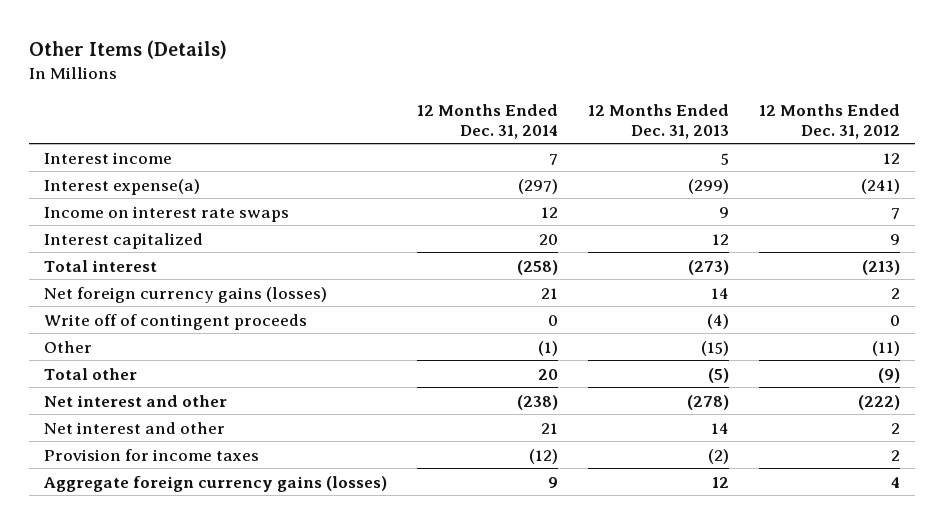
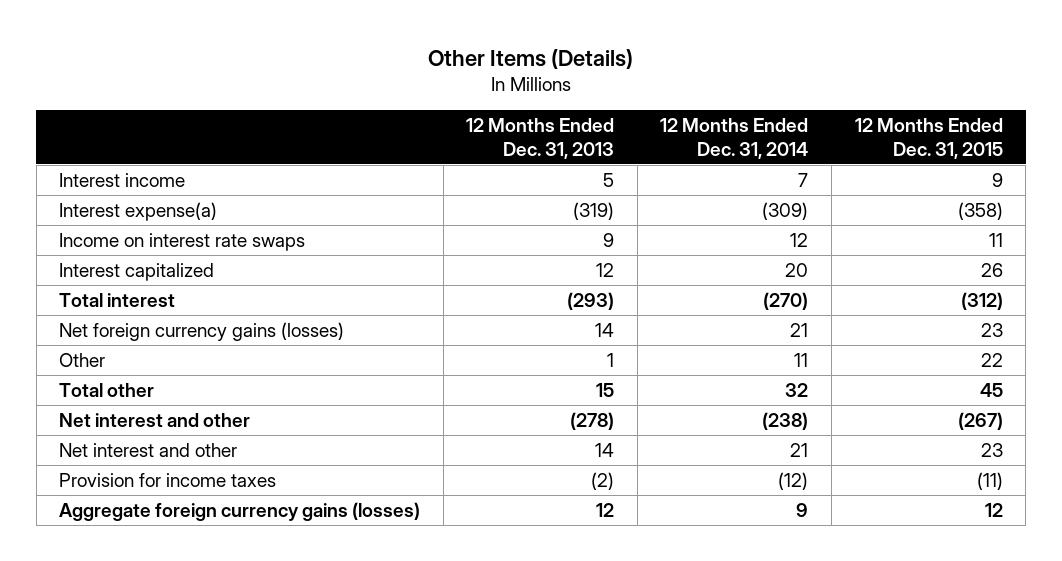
[759,103,901,139] 12 Months Ended Dec. 31, 2012 -> none
none -> [854,117,1003,159] 12 Months Ended Dec. 31, 2015
[518,178,559,194] (297) -> [762,201,809,220] (309)
[688,178,730,194] (299) -> [573,201,615,220] (319)
[517,259,559,275] (258) -> [763,291,809,310] (270)
[688,259,730,275] (273) -> [567,291,615,310] (293)
[44,313,308,330] Write off of contingent proceeds -> none
[538,340,559,356] (1) -> [794,352,809,367] 11
[701,340,730,356] (15) -> [607,352,615,367] 1
[538,368,559,380] 20 -> [785,382,809,397] 32
[708,367,730,383] (5) -> [596,382,615,397] 15

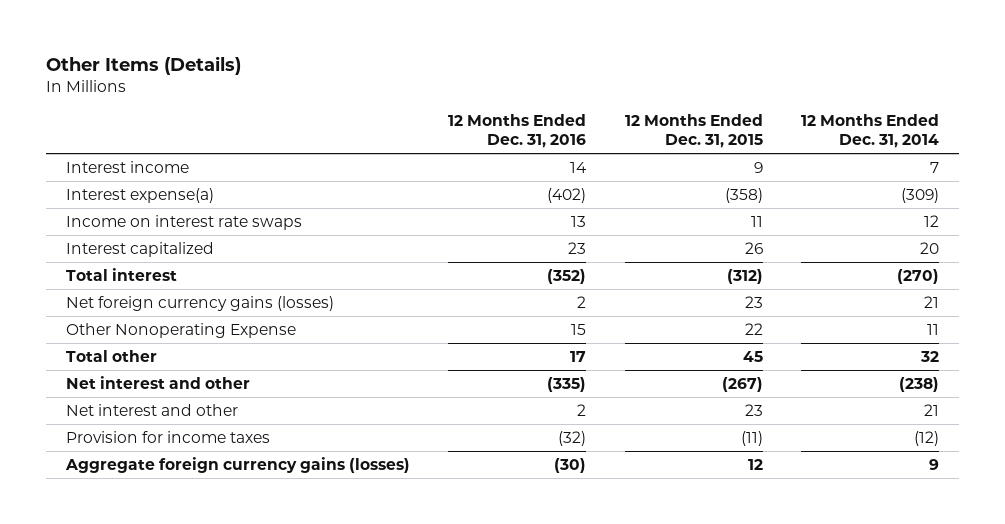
[466,117,615,159] 12 Months Ended Dec. 31, 2013 -> none
none -> [448,114,587,148] 12 Months Ended Dec. 31, 2016
[59,352,106,367] Other -> [65,323,296,339] Other Nonoperating Expense

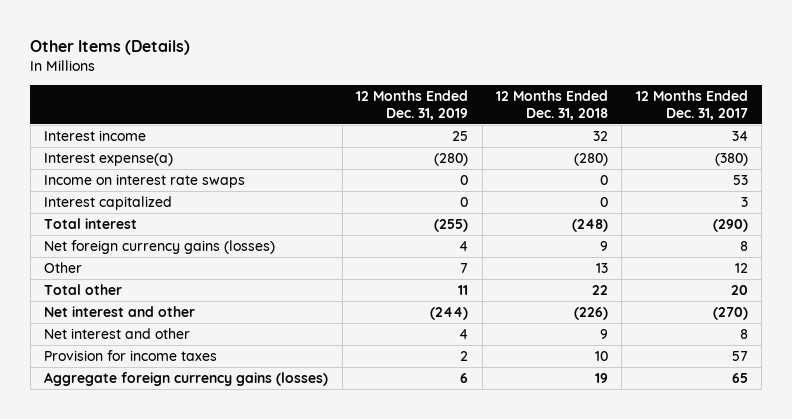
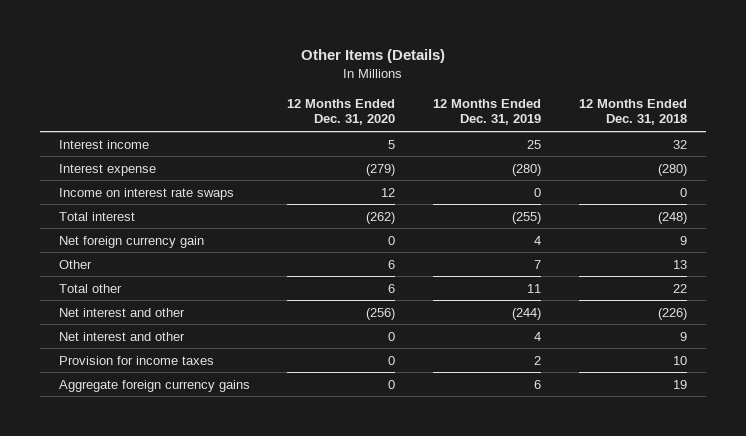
[635,89,748,120] 12 Months Ended Dec. 31, 2017 -> none
none -> [287,98,396,126] 12 Months Ended Dec. 31, 2020
[44,152,174,166] Interest expense(a) -> [58,163,156,176] Interest expense
[44,195,173,210] Interest capitalized -> none
[44,239,276,254] Net foreign currency gains (losses) -> [58,235,204,248] Net foreign currency gain
[44,371,329,386] Aggregate foreign currency gains (losses) -> [58,379,250,392] Aggregate foreign currency gains

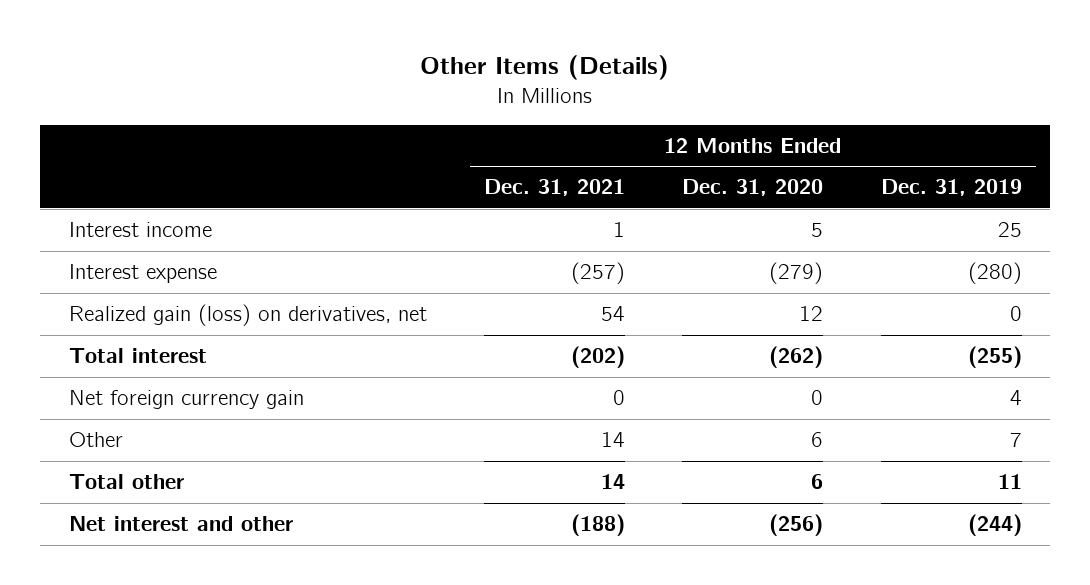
[579,98,688,126] 12 Months Ended Dec. 31, 2018 -> none
none -> [483,179,625,197] Dec. 31, 2021
[58,187,234,200] Income on interest rate swaps -> none
none -> [68,304,427,327] Realized gain (loss) on derivatives, net
[58,331,185,341] Net interest and other -> none
[58,355,214,365] Provision for income taxes -> none
[58,379,250,392] Aggregate foreign currency gains -> none

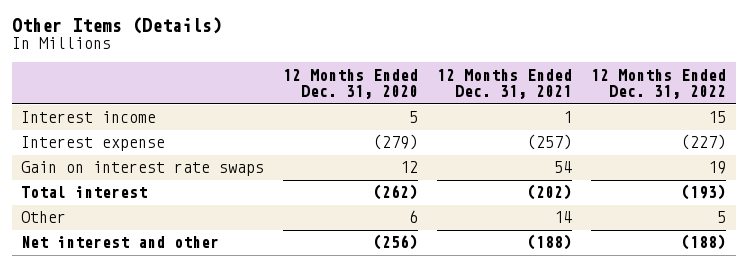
[880,179,1022,197] Dec. 31, 2019 -> none
none -> [591,68,727,100] 12 Months Ended Dec. 31, 2022
[68,304,427,327] Realized gain (loss) on derivatives, net -> [21,161,265,177] Gain on interest rate swaps
[68,390,304,410] Net foreign currency gain -> none
[68,474,184,490] Total other -> none

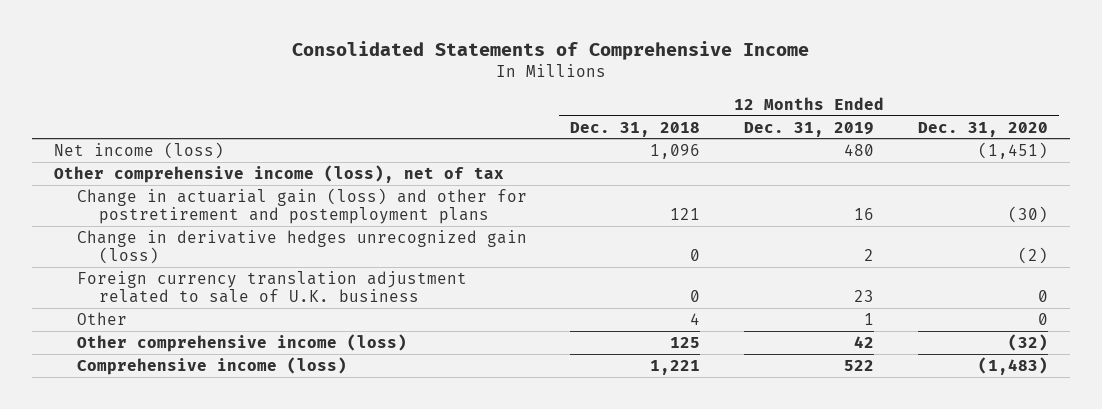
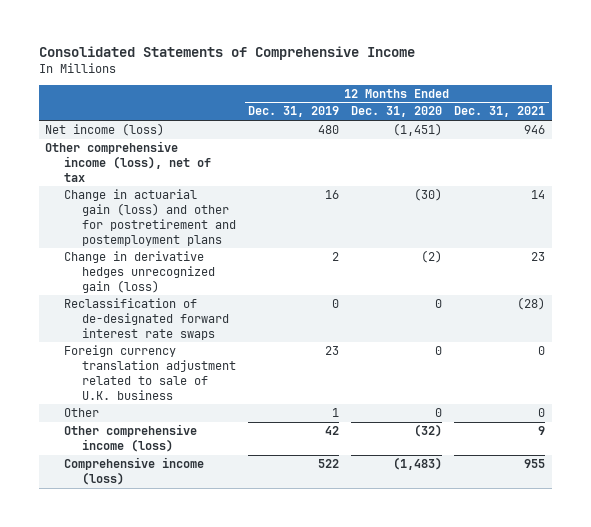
[570,121,701,137] Dec. 31, 2018 -> none
none -> [454,106,546,118] Dec. 31, 2021
none -> [63,298,229,340] Reclassification of de-designated forward interest rate swaps

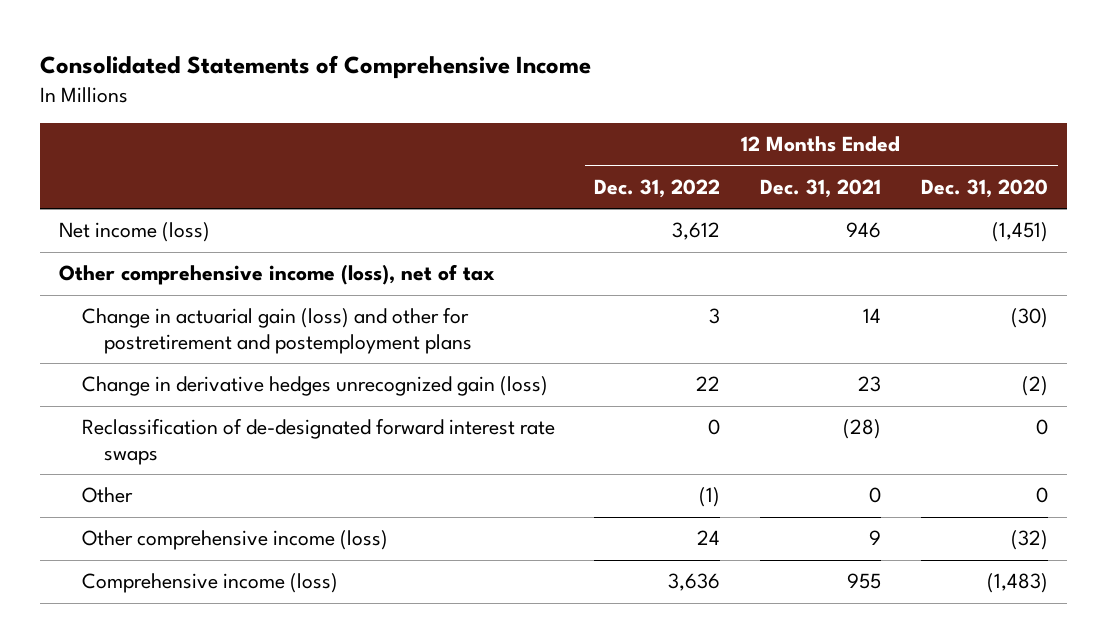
[248,106,340,118] Dec. 31, 2019 -> none
none -> [594,179,721,199] Dec. 31, 2022
[63,345,236,400] Foreign currency translation adjustment related to sale of U.K. business -> none

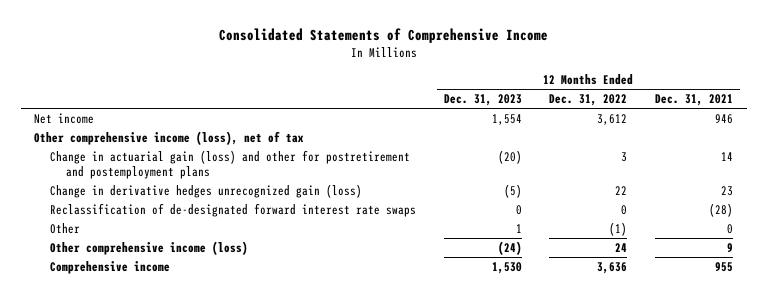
[920,179,1048,199] Dec. 31, 2020 -> none
none -> [443,93,522,106] Dec. 31, 2023
[59,222,211,243] Net income (loss) -> [34,112,95,124] Net income
[81,573,338,594] Comprehensive income (loss) -> [50,260,171,274] Comprehensive income

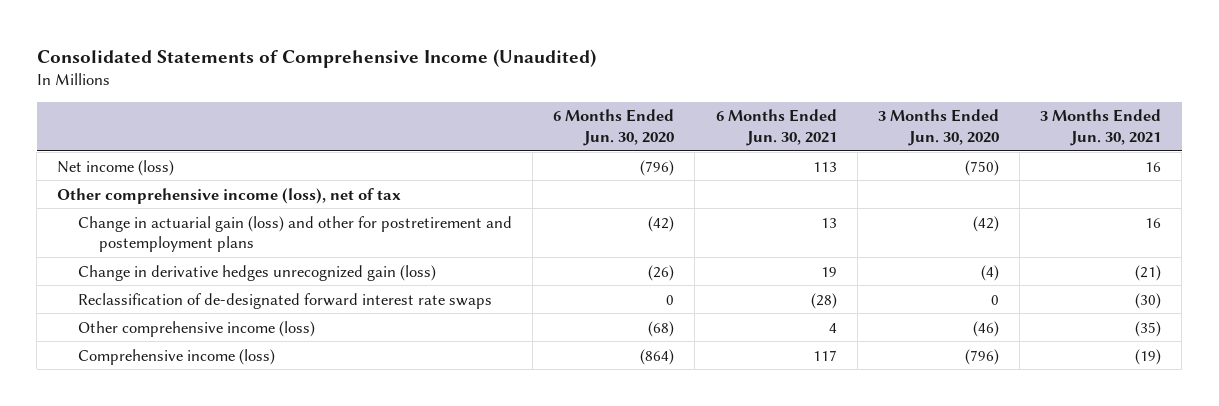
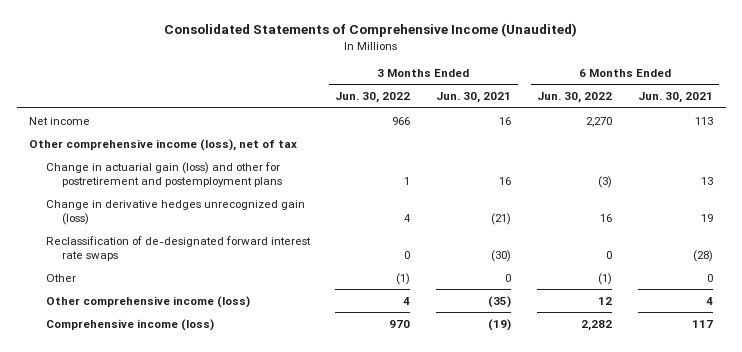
[553,109,675,147] 6 Months Ended Jun. 30, 2020 -> none
[877,109,999,147] 3 Months Ended Jun. 30, 2020 -> none
none -> [335,92,411,104] Jun. 30, 2022
none -> [536,92,612,104] Jun. 30, 2022
[57,159,175,176] Net income (loss) -> [29,116,91,125] Net income
none -> [45,273,76,282] Other

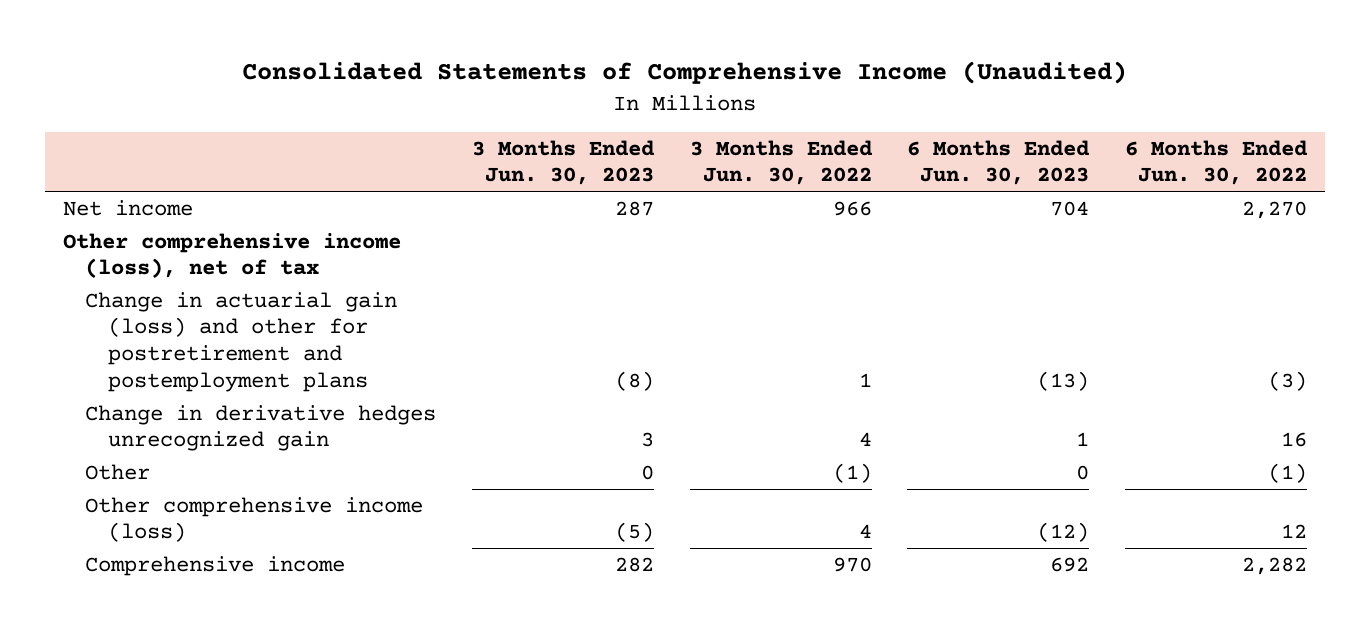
[436,92,512,104] Jun. 30, 2021 -> none
[637,92,713,104] Jun. 30, 2021 -> none
none -> [471,139,655,186] 3 Months Ended Jun. 30, 2023
none -> [907,139,1091,186] 6 Months Ended Jun. 30, 2023
[45,235,311,261] Reclassification of de-designated forward interest rate swaps -> none
[45,199,305,225] Change in derivative hedges unrecognized gain (loss) -> [85,404,437,452] Change in derivative hedges unrecognized gain
[45,318,214,331] Comprehensive income (loss) -> [85,555,346,576] Comprehensive income

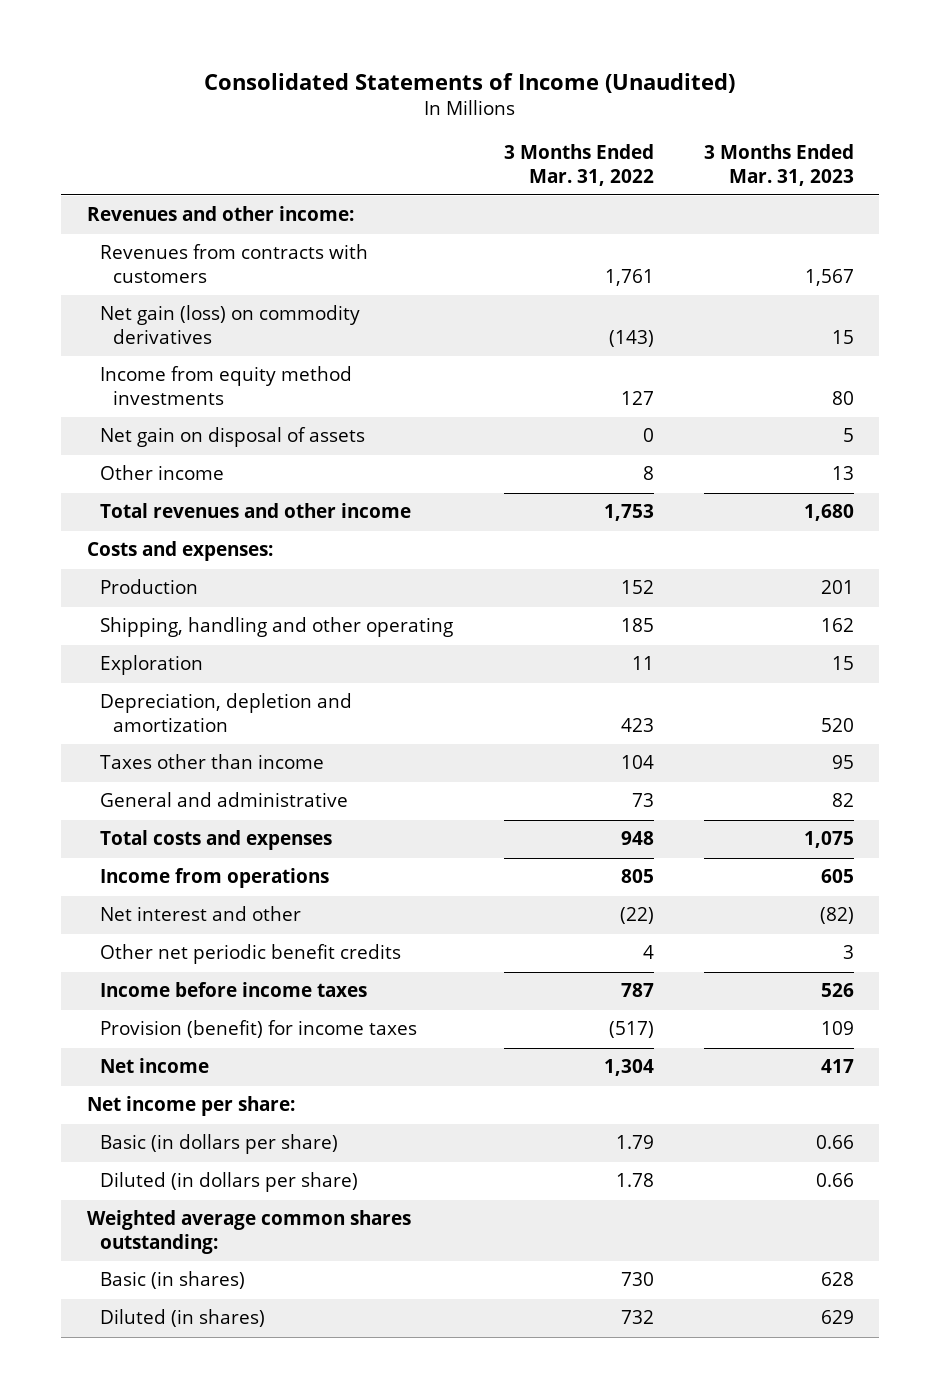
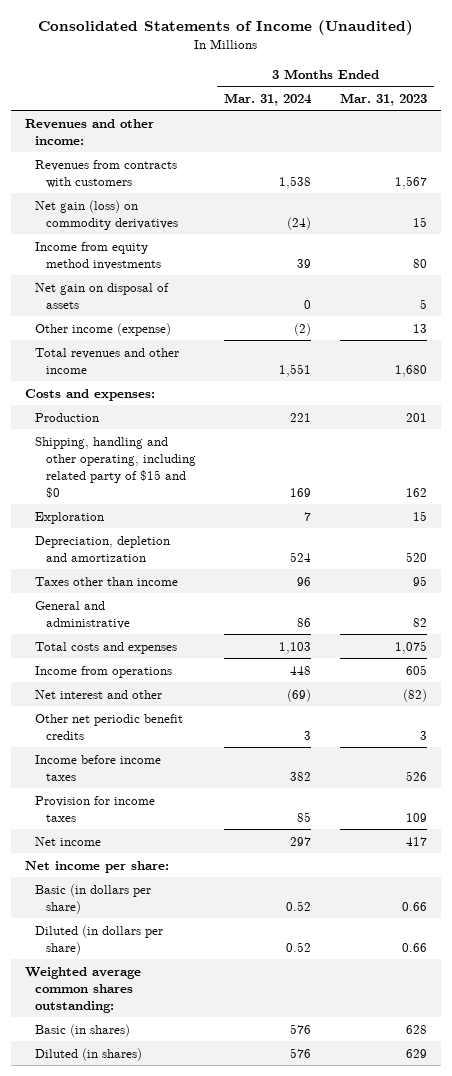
[503,144,654,186] 3 Months Ended Mar. 31, 2022 -> none
none -> [224,92,313,106] Mar. 31, 2024
[99,465,224,481] Other income -> [35,322,172,336] Other income (expense)
[99,617,453,638] Shipping, handling and other operating -> [35,436,196,498] Shipping, handling and other operating, including related party of $15 and $0
[99,1020,417,1039] Provision (benefit) for income taxes -> [35,795,156,822] Provision for income taxes

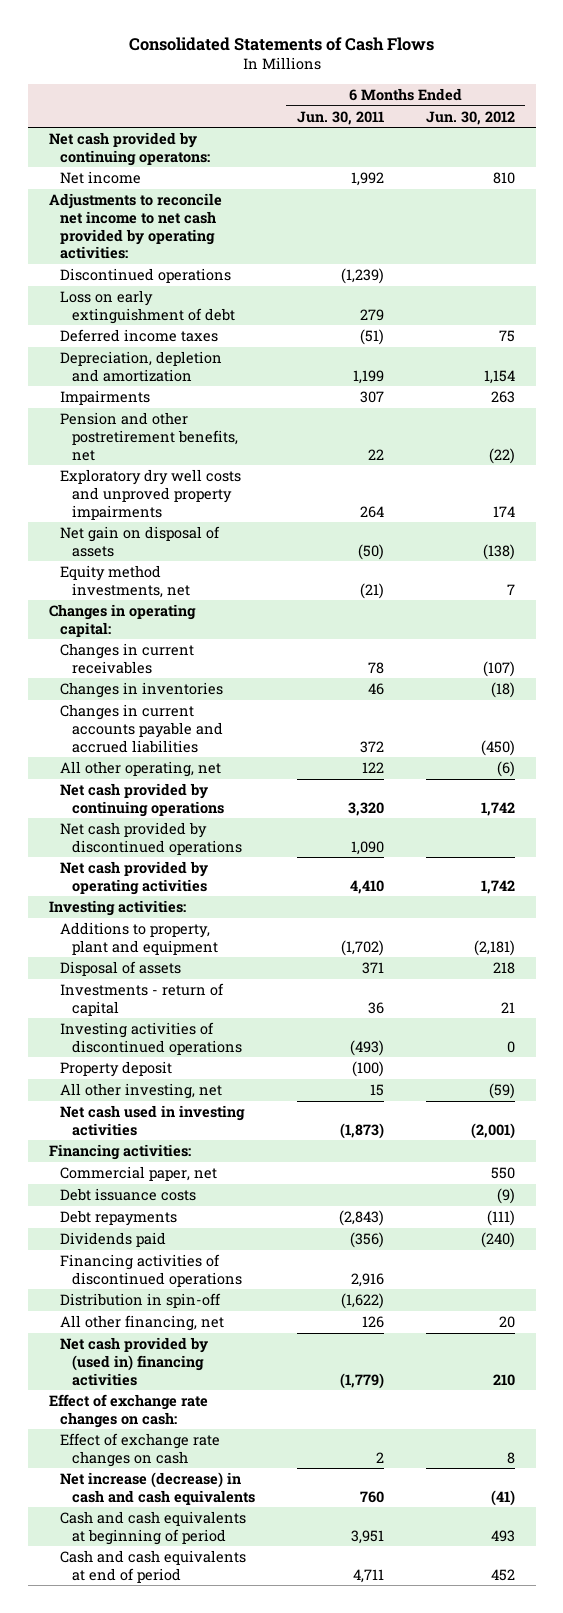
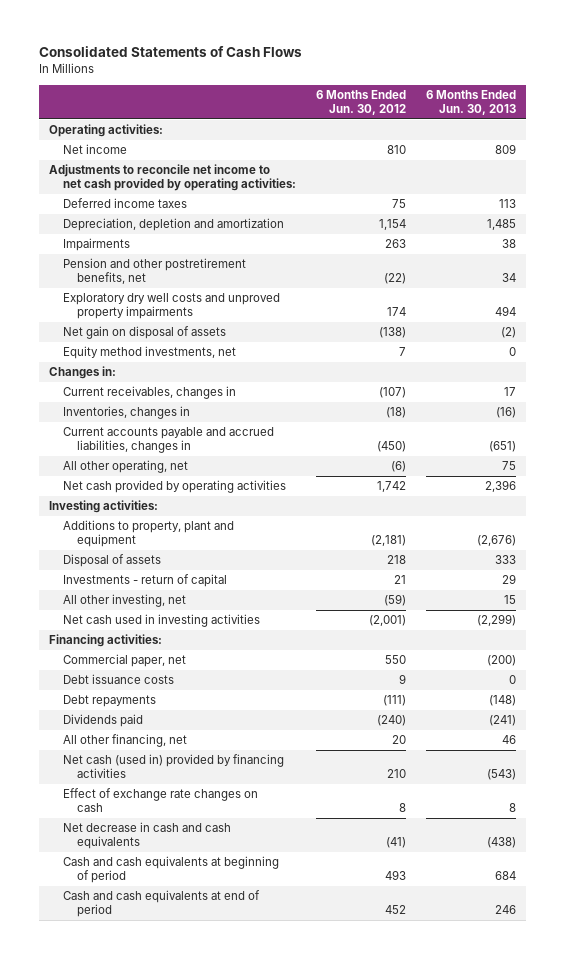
[296,110,384,125] Jun. 30, 2011 -> none
none -> [425,89,516,116] 6 Months Ended Jun. 30, 2013
[48,132,211,166] Net cash provided by continuing operatons: -> [49,124,164,138] Operating activities:
[60,268,232,284] Discontinued operations -> none
[60,290,235,324] Loss on early extinguishment of debt -> none
[48,604,196,637] Changes in operating capital: -> [49,366,117,380] Changes in:
[60,643,195,674] Changes in current receivables -> [62,386,236,400] Current receivables, changes in
[60,682,224,699] Changes in inventories -> [62,406,190,420] Inventories, changes in
[60,704,223,753] Changes in current accounts payable and accrued liabilities -> [62,427,274,454] Current accounts payable and accrued liabilities, changes in
[60,783,224,817] Net cash provided by continuing operations -> none
[60,822,242,855] Net cash provided by discontinued operations -> none
[60,1022,242,1055] Investing activities of discontinued operations -> none
[60,1061,173,1078] Property deposit -> none
[496,1188,515,1205] (9) -> [398,674,406,685] 9
[60,1254,242,1287] Financing activities of discontinued operations -> none
[60,1293,222,1309] Distribution in spin-off -> none
[48,1394,208,1428] Effect of exchange rate changes on cash: -> none
[60,1337,209,1386] Net cash provided by (used in) financing activities -> [62,754,284,779] Net cash (used in) provided by financing activities
[60,1472,255,1505] Net increase (decrease) in cash and cash equivalents -> [62,822,231,850] Net decrease in cash and cash equivalents

